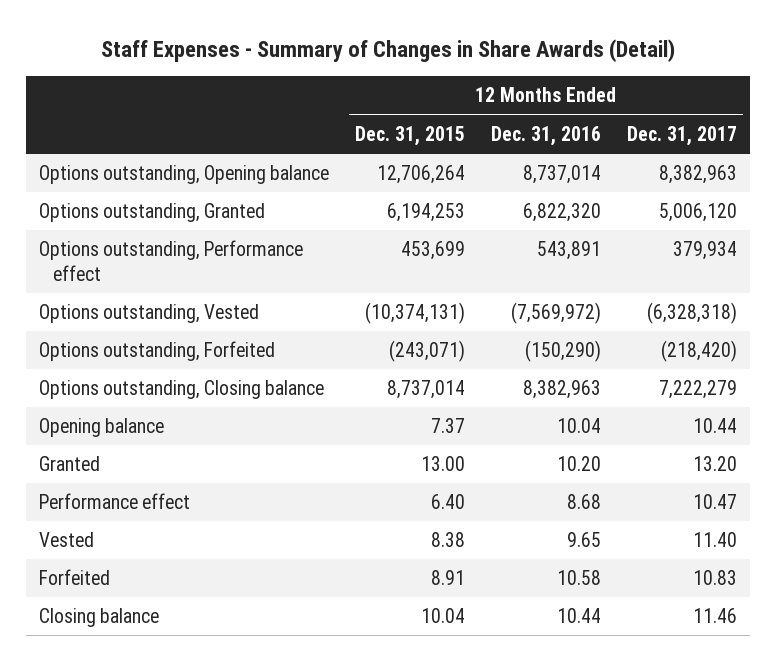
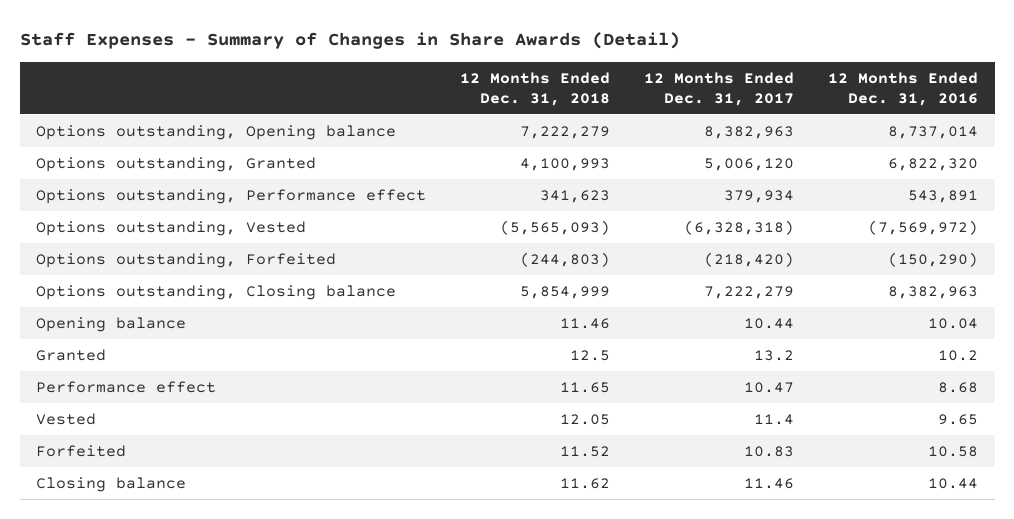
[354,125,465,146] Dec. 31, 2015 -> none
none -> [460,72,611,106] 12 Months Ended Dec. 31, 2018
[556,456,601,472] 10.20 -> [937,349,978,361] 10.2
[692,456,737,472] 13.20 -> [754,349,795,361] 13.2
[692,532,737,548] 11.40 -> [754,413,795,425] 11.4

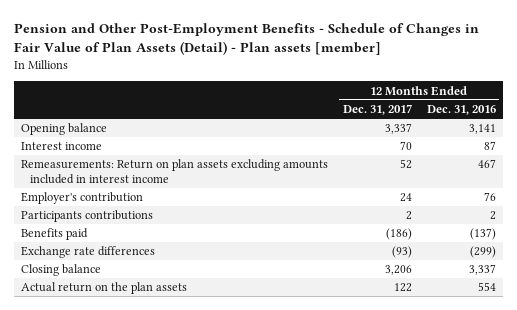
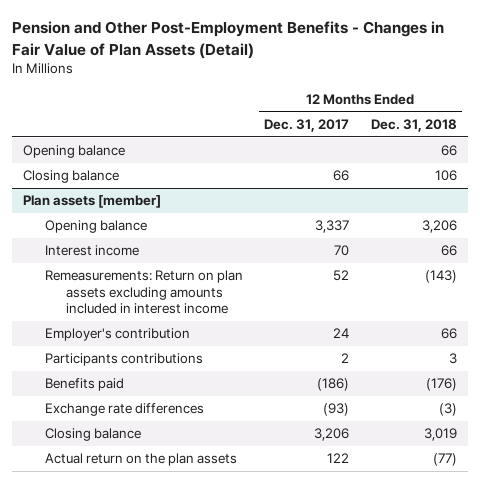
[13,23,479,56] Pension and Other Post-Employment Benefits - Schedule of Changes in Fair Value of Plan Assets (Detail) - Plan assets [member] -> [12,21,445,59] Pension and Other Post-Employment Benefits - Changes in Fair Value of Plan Assets (Detail)
[426,105,496,116] Dec. 31, 2016 -> none
none -> [370,119,457,133] Dec. 31, 2018
none -> [23,145,126,159] Opening balance
none -> [23,170,120,184] Closing balance
none -> [23,195,162,209] Plan assets [member]

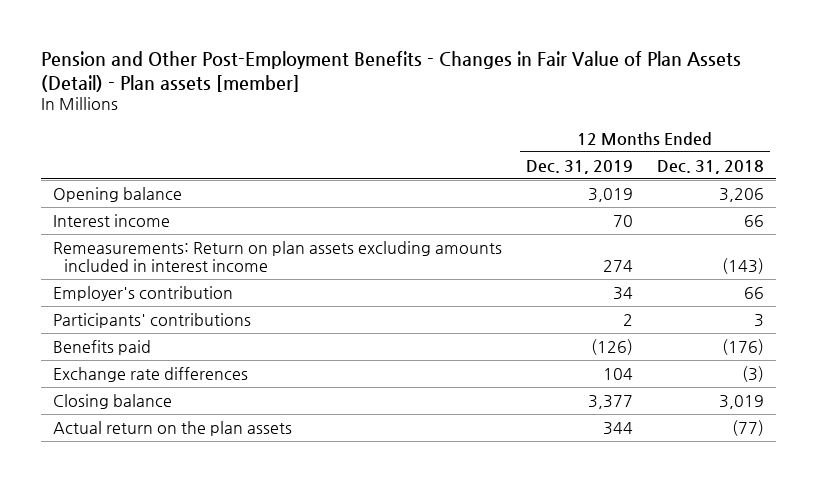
[12,21,445,59] Pension and Other Post-Employment Benefits - Changes in Fair Value of Plan Assets (Detail) -> [41,50,742,92] Pension and Other Post-Employment Benefits - Changes in Fair Value of Plan Assets (Detail) - Plan assets [member]
[264,119,350,133] Dec. 31, 2017 -> none
none -> [525,159,633,174] Dec. 31, 2019
[23,145,126,159] Opening balance -> none
[23,170,120,184] Closing balance -> none
[23,195,162,209] Plan assets [member] -> none
[44,353,203,367] Participants contributions -> [53,312,252,328] Participants' contributions

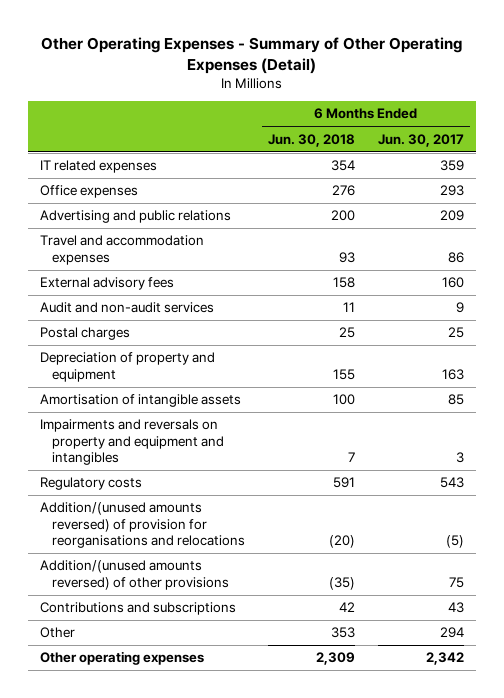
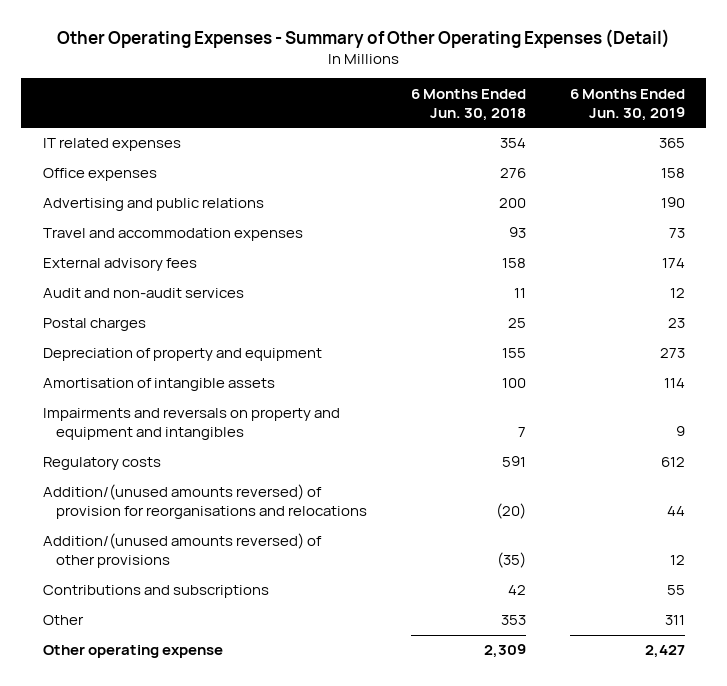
[378,133,465,147] Jun. 30, 2017 -> none
none -> [569,88,685,121] 6 Months Ended Jun. 30, 2019
[39,651,204,666] Other operating expenses -> [42,645,223,659] Other operating expense

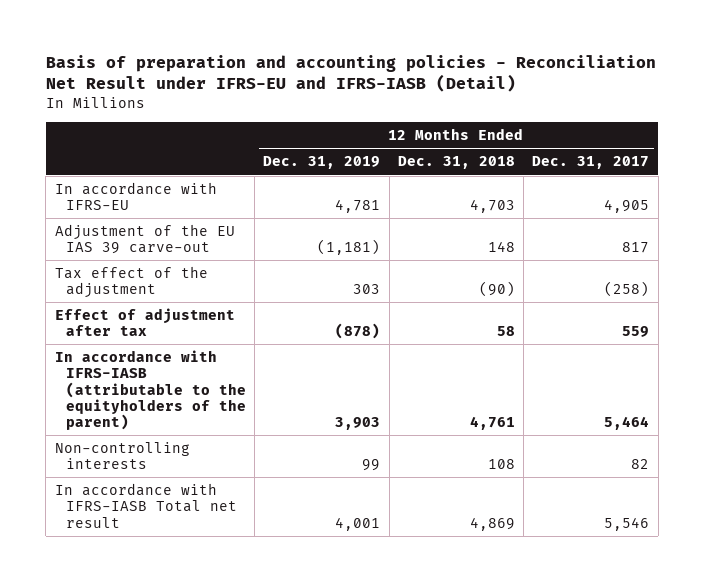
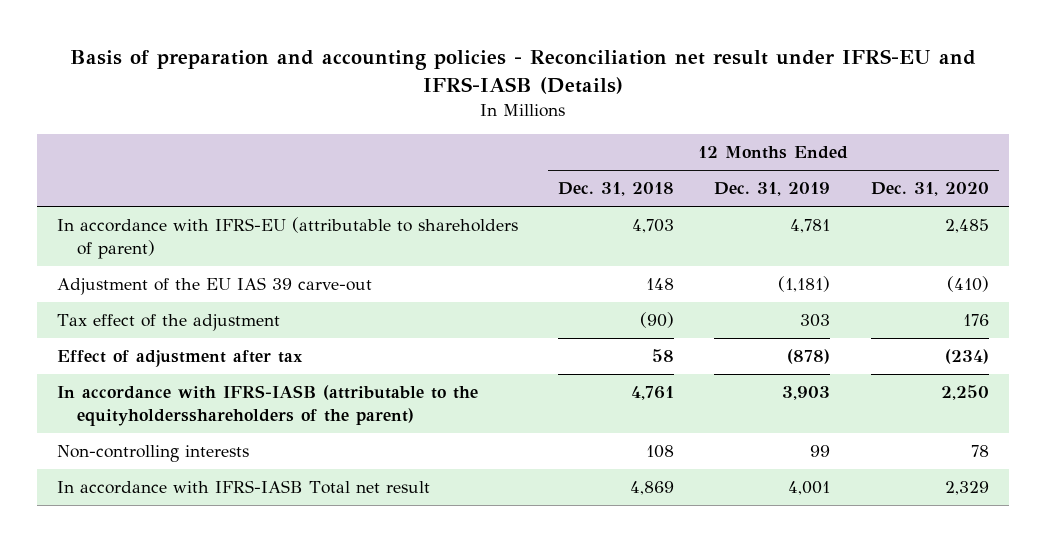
[45,54,656,93] Basis of preparation and accounting policies - Reconciliation Net Result under IFRS-EU and IFRS-IASB (Detail) -> [69,49,976,94] Basis of preparation and accounting policies - Reconciliation net result under IFRS-EU and IFRS-IASB (Details)
[532,156,650,170] Dec. 31, 2017 -> none
none -> [870,182,989,197] Dec. 31, 2020
[54,181,217,211] In accordance with IFRS-EU -> [56,217,518,259] In accordance with IFRS-EU (attributable to shareholders of parent)
[54,349,247,431] In accordance with IFRS-IASB (attributable to the equityholders of the parent) -> [56,385,478,426] In accordance with IFRS-IASB (attributable to the equityholdersshareholders of the parent)

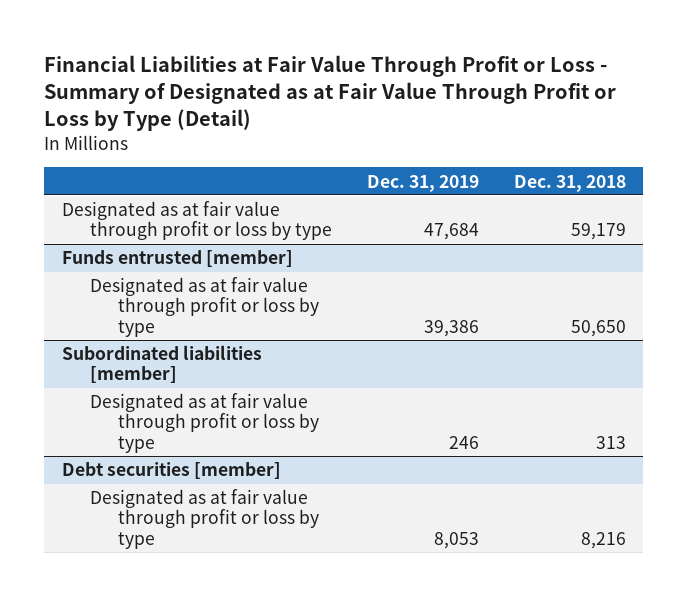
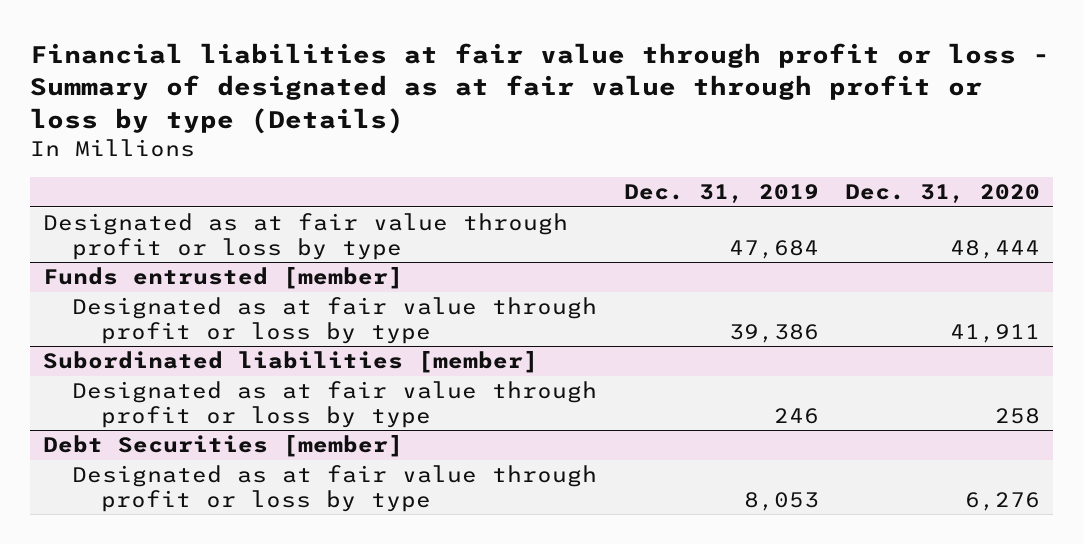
[44,54,617,132] Financial Liabilities at Fair Value Through Profit or Loss - Summary of Designated as at Fair Value Through Profit or Loss by Type (Detail) -> [30,42,1051,134] Financial liabilities at fair value through profit or loss - Summary of designated as at fair value through profit or loss by type (Details)
[513,174,626,192] Dec. 31, 2018 -> none
none -> [844,184,1040,204] Dec. 31, 2020
[61,462,281,480] Debt securities [member] -> [43,435,404,458] Debt Securities [member]

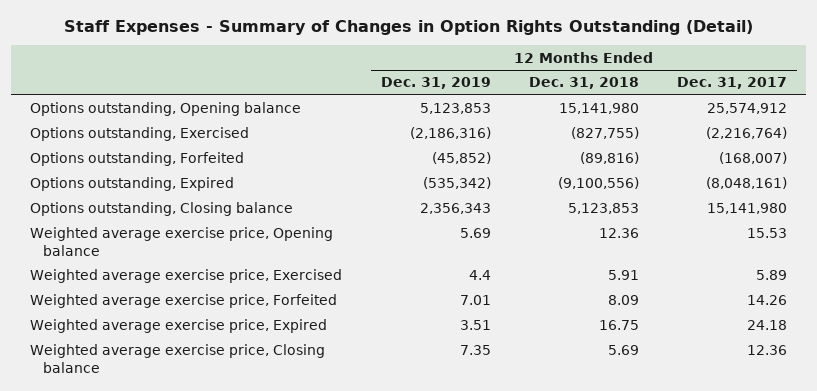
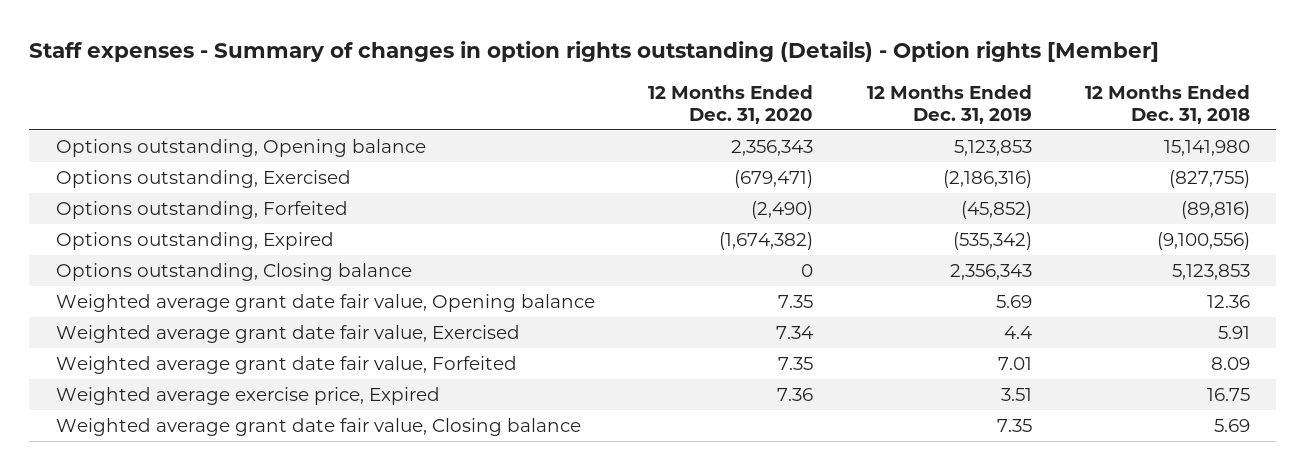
[63,19,753,35] Staff Expenses - Summary of Changes in Option Rights Outstanding (Detail) -> [29,41,1160,63] Staff expenses - Summary of changes in option rights outstanding (Details) - Option rights [Member]
[677,77,788,90] Dec. 31, 2017 -> none
none -> [648,84,814,124] 12 Months Ended Dec. 31, 2020
[30,227,334,256] Weighted average exercise price, Opening balance -> [55,294,595,313] Weighted average grant date fair value, Opening balance
[30,269,343,284] Weighted average exercise price, Exercised -> [55,325,520,344] Weighted average grant date fair value, Exercised
[30,294,338,309] Weighted average exercise price, Forfeited -> [55,356,517,375] Weighted average grant date fair value, Forfeited
[30,344,326,373] Weighted average exercise price, Closing balance -> [55,418,581,437] Weighted average grant date fair value, Closing balance

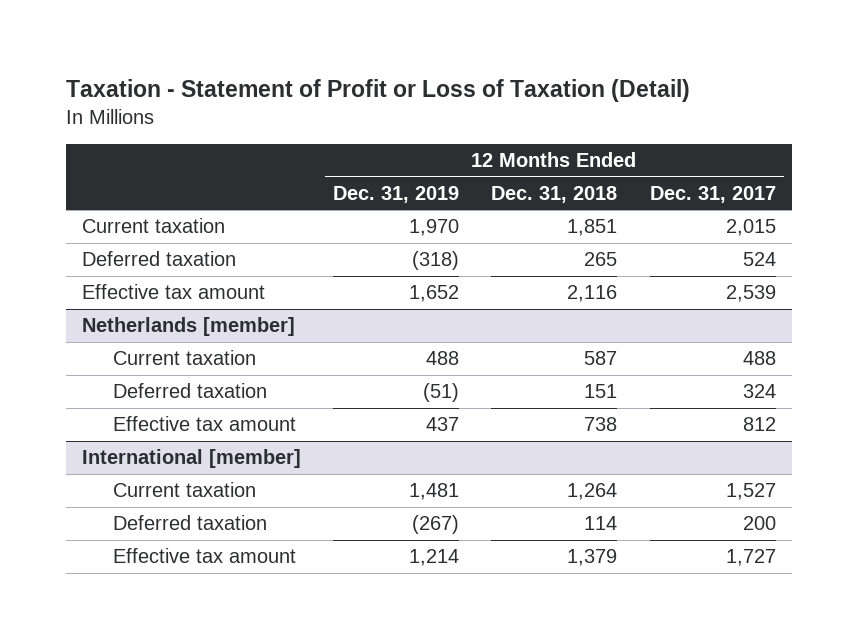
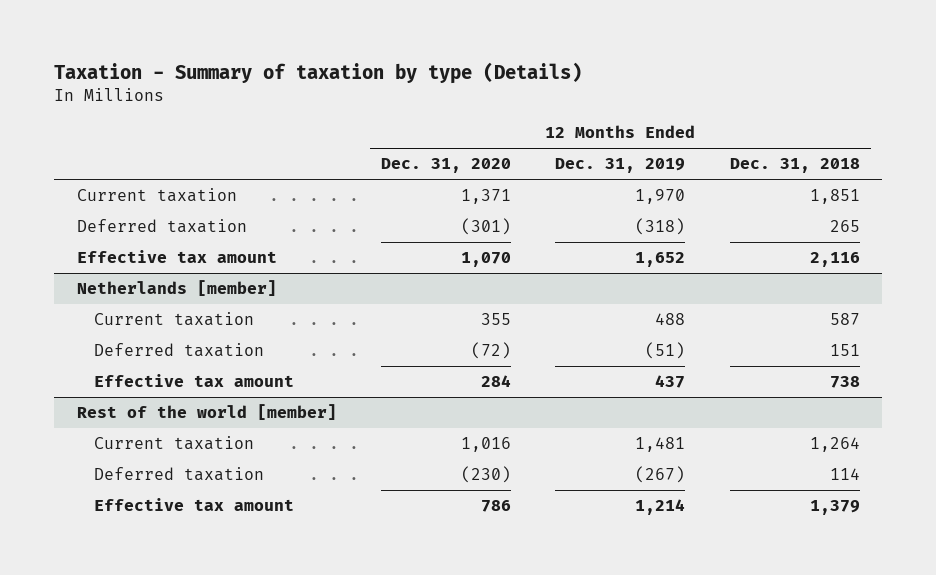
[65,78,690,102] Taxation - Statement of Profit or Loss of Taxation (Detail) -> [54,62,583,85] Taxation - Summary of taxation by type (Details)
[649,185,776,203] Dec. 31, 2017 -> none
none -> [380,158,511,174] Dec. 31, 2020
[81,449,301,469] International [member] -> [76,404,337,421] Rest of the world [member]

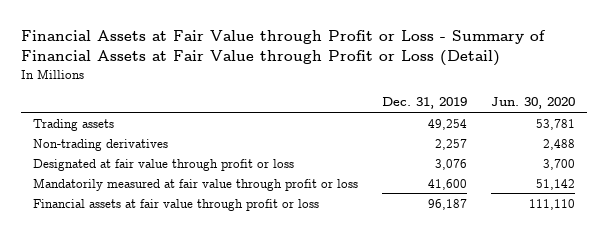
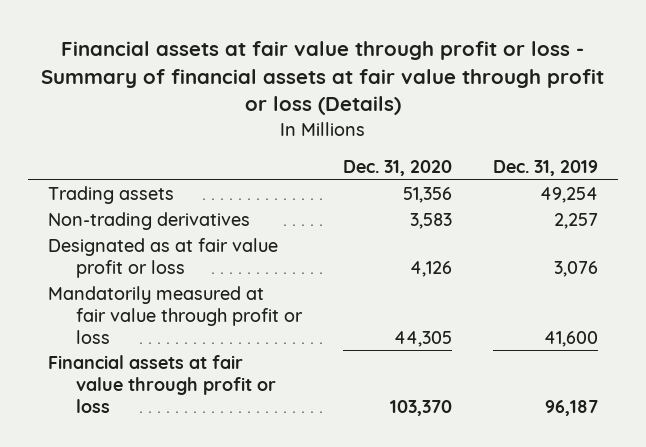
[21,30,547,67] Financial Assets at Fair Value through Profit or Loss - Summary of Financial Assets at Fair Value through Profit or Loss (Detail) -> [41,40,605,116] Financial assets at fair value through profit or loss - Summary of financial assets at fair value through profit or loss (Details)
[491,97,576,110] Jun. 30, 2020 -> none
none -> [343,159,453,176] Dec. 31, 2020
[33,158,295,171] Designated at fair value through profit or loss -> [48,238,279,279] Designated as at fair value profit or loss

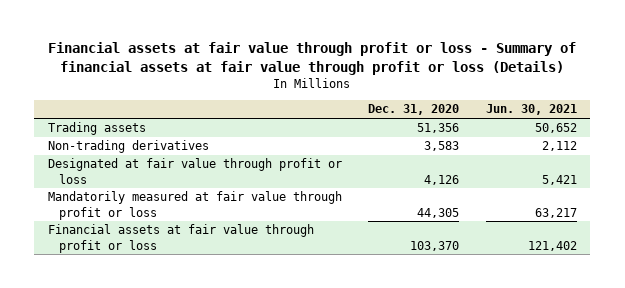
[492,159,598,176] Dec. 31, 2019 -> none
none -> [486,104,578,116] Jun. 30, 2021
[48,238,279,279] Designated as at fair value profit or loss -> [47,158,342,184] Designated at fair value through profit or loss

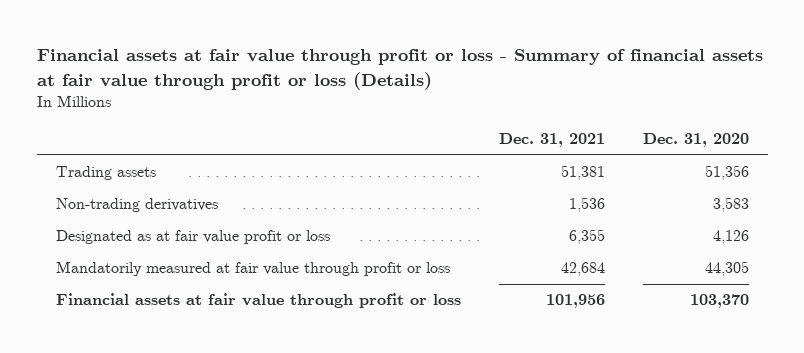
[486,104,578,116] Jun. 30, 2021 -> none
none -> [498,133,605,148] Dec. 31, 2021
[47,158,342,184] Designated at fair value through profit or loss -> [55,230,330,245] Designated as at fair value profit or loss

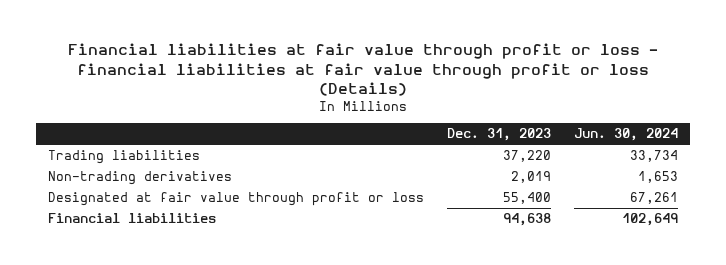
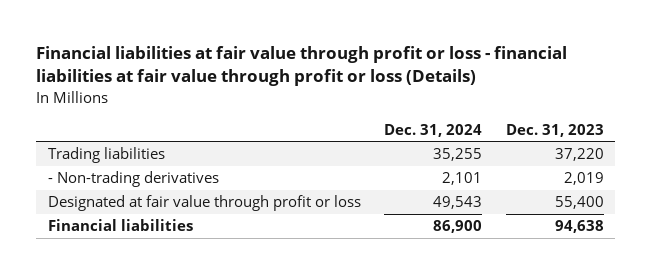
[574,128,679,142] Jun. 30, 2024 -> none
none -> [384,123,483,137] Dec. 31, 2024
[47,171,232,186] Non-trading derivatives -> [47,171,219,188] - Non-trading derivatives

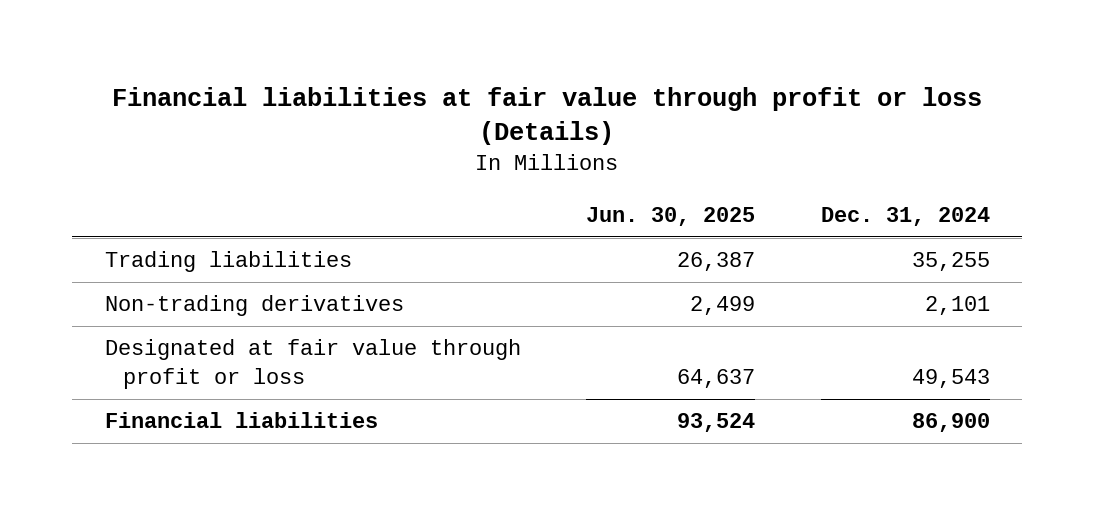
[36,46,568,87] Financial liabilities at fair value through profit or loss - financial liabilities at fair value through profit or loss (Details) -> [112,87,983,146] Financial liabilities at fair value through profit or loss (Details)
[505,123,604,137] Dec. 31, 2023 -> none
none -> [586,206,756,226] Jun. 30, 2025
[47,171,219,188] - Non-trading derivatives -> [104,295,404,317] Non-trading derivatives

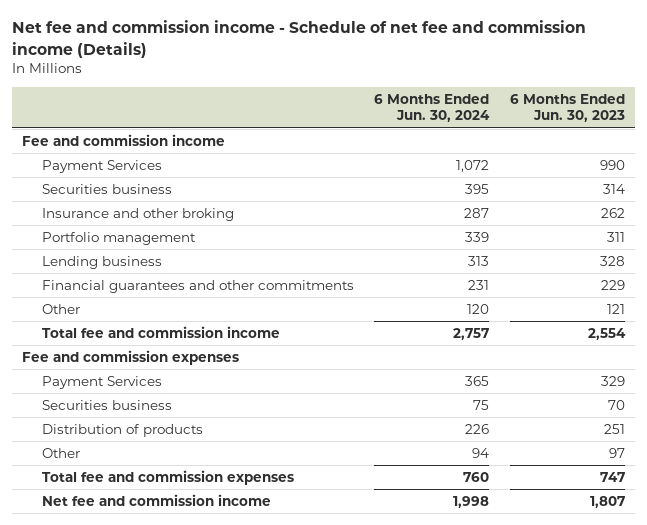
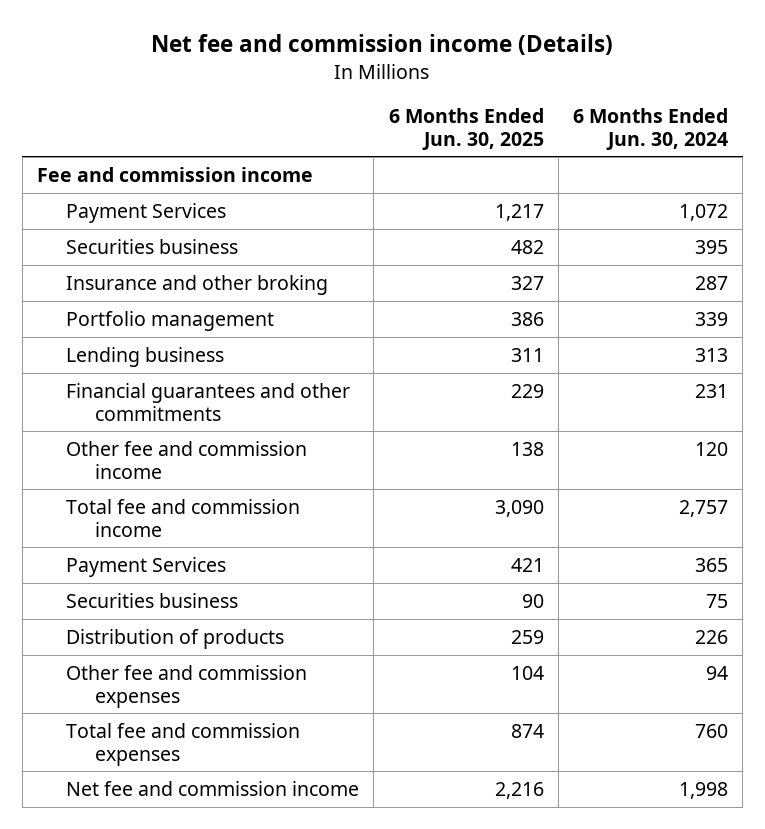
[12,20,587,58] Net fee and commission income - Schedule of net fee and commission income (Details) -> [151,34,614,56] Net fee and commission income (Details)
[509,93,625,123] 6 Months Ended Jun. 30, 2023 -> none
none -> [388,107,544,150] 6 Months Ended Jun. 30, 2025
[42,303,81,314] Other -> [66,440,308,479] Other fee and commission income
[22,349,240,365] Fee and commission expenses -> none
[42,447,81,458] Other -> [66,664,308,708] Other fee and commission expenses

